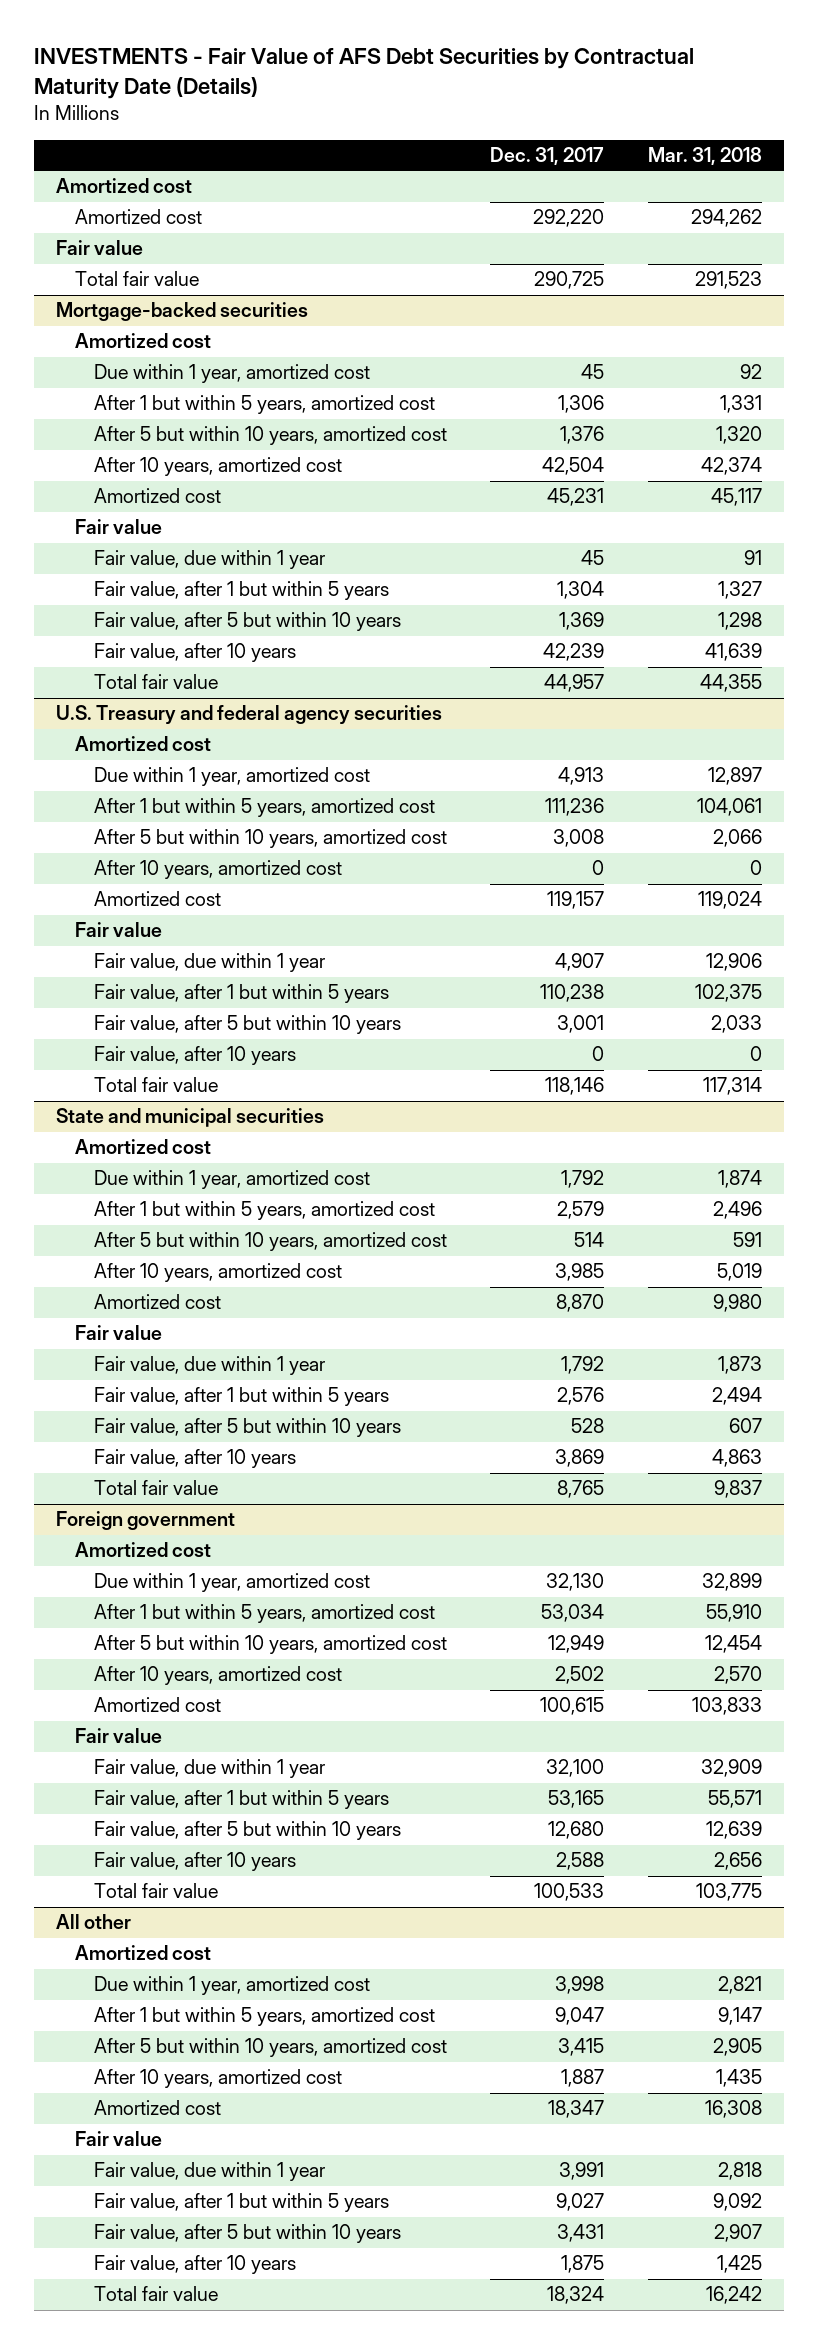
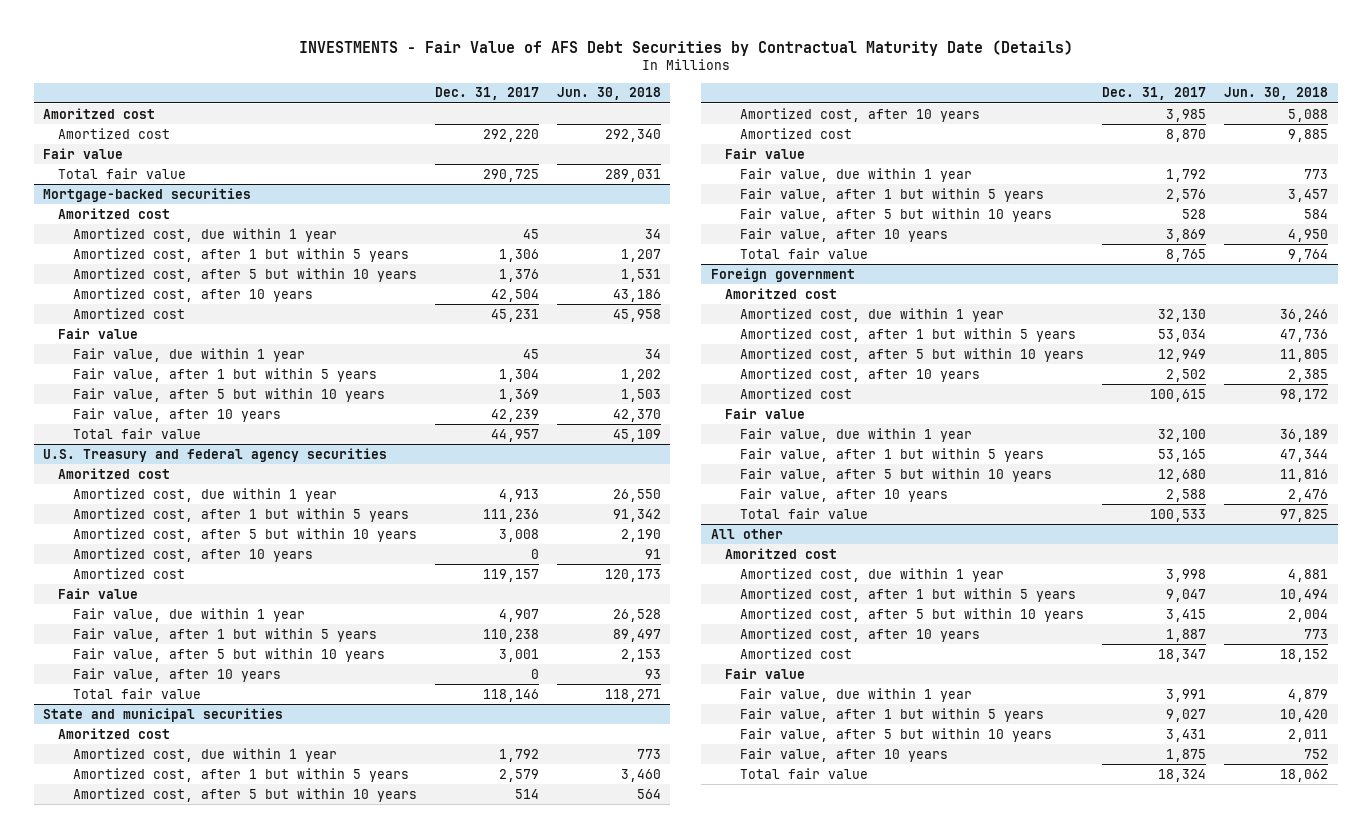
[648,147,763,166] Mar. 31, 2018 -> none
none -> [557,87,662,101] Jun. 30, 2018
[56,178,193,194] Amortized cost -> none
none -> [43,107,156,119] Amoritzed cost
[74,333,211,349] Amortized cost -> none
none -> [58,207,171,219] Amoritzed cost
[93,364,370,384] Due within 1 year, amortized cost -> [72,227,337,242] Amortized cost, due within 1 year
[93,395,435,415] After 1 but within 5 years, amortized cost -> [72,247,409,262] Amortized cost, after 1 but within 5 years
[93,426,447,446] After 5 but within 10 years, amortized cost -> [72,267,417,282] Amortized cost, after 5 but within 10 years
[93,457,342,477] After 10 years, amortized cost -> [72,287,313,302] Amortized cost, after 10 years
[74,736,211,752] Amortized cost -> none
none -> [58,467,171,479] Amoritzed cost
[93,767,370,787] Due within 1 year, amortized cost -> [72,487,337,502] Amortized cost, due within 1 year
[93,798,435,818] After 1 but within 5 years, amortized cost -> [72,507,409,522] Amortized cost, after 1 but within 5 years
[93,829,447,849] After 5 but within 10 years, amortized cost -> [72,527,417,542] Amortized cost, after 5 but within 10 years
[93,860,342,880] After 10 years, amortized cost -> [72,547,313,562] Amortized cost, after 10 years
[74,1139,211,1155] Amortized cost -> none
none -> [58,727,171,739] Amoritzed cost
[93,1170,370,1190] Due within 1 year, amortized cost -> [72,747,337,762] Amortized cost, due within 1 year
[93,1201,435,1221] After 1 but within 5 years, amortized cost -> [72,767,409,782] Amortized cost, after 1 but within 5 years
[93,1232,447,1252] After 5 but within 10 years, amortized cost -> [72,787,417,802] Amortized cost, after 5 but within 10 years
[93,1263,342,1283] After 10 years, amortized cost -> [740,107,981,122] Amortized cost, after 10 years
[74,1542,211,1558] Amortized cost -> none
none -> [725,287,838,299] Amoritzed cost
[93,1573,370,1593] Due within 1 year, amortized cost -> [740,307,1005,322] Amortized cost, due within 1 year
[93,1604,435,1624] After 1 but within 5 years, amortized cost -> [740,327,1077,342] Amortized cost, after 1 but within 5 years
[93,1635,447,1655] After 5 but within 10 years, amortized cost -> [740,347,1085,362] Amortized cost, after 5 but within 10 years
[93,1666,342,1686] After 10 years, amortized cost -> [740,367,981,382] Amortized cost, after 10 years
[74,1945,211,1961] Amortized cost -> none
none -> [725,547,838,559] Amoritzed cost
[93,1976,370,1996] Due within 1 year, amortized cost -> [740,567,1005,582] Amortized cost, due within 1 year
[93,2007,435,2027] After 1 but within 5 years, amortized cost -> [740,587,1077,602] Amortized cost, after 1 but within 5 years
[93,2038,447,2058] After 5 but within 10 years, amortized cost -> [740,607,1085,622] Amortized cost, after 5 but within 10 years
[93,2069,342,2089] After 10 years, amortized cost -> [740,627,981,642] Amortized cost, after 10 years

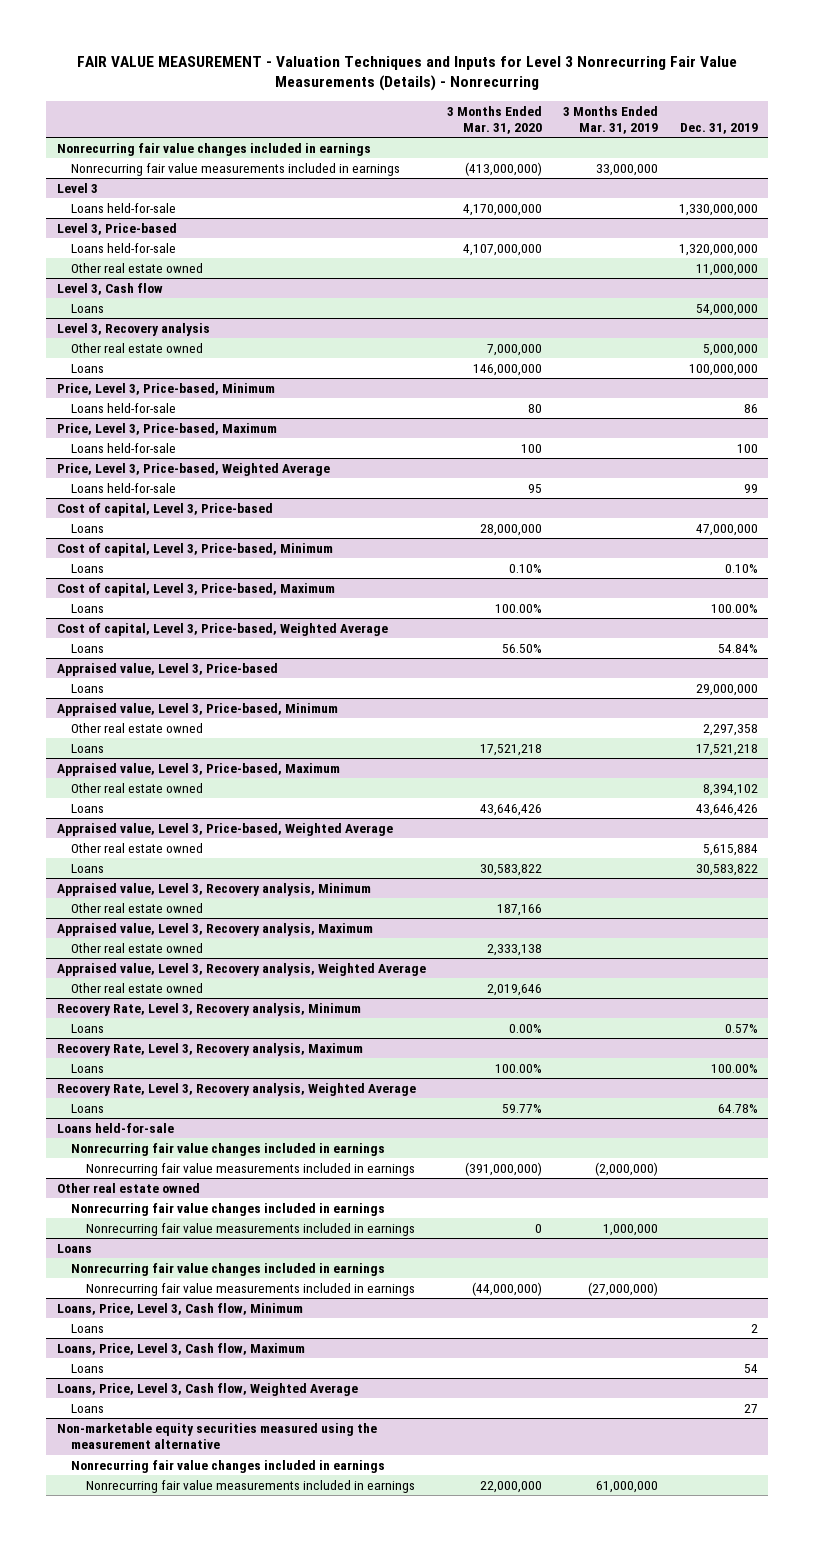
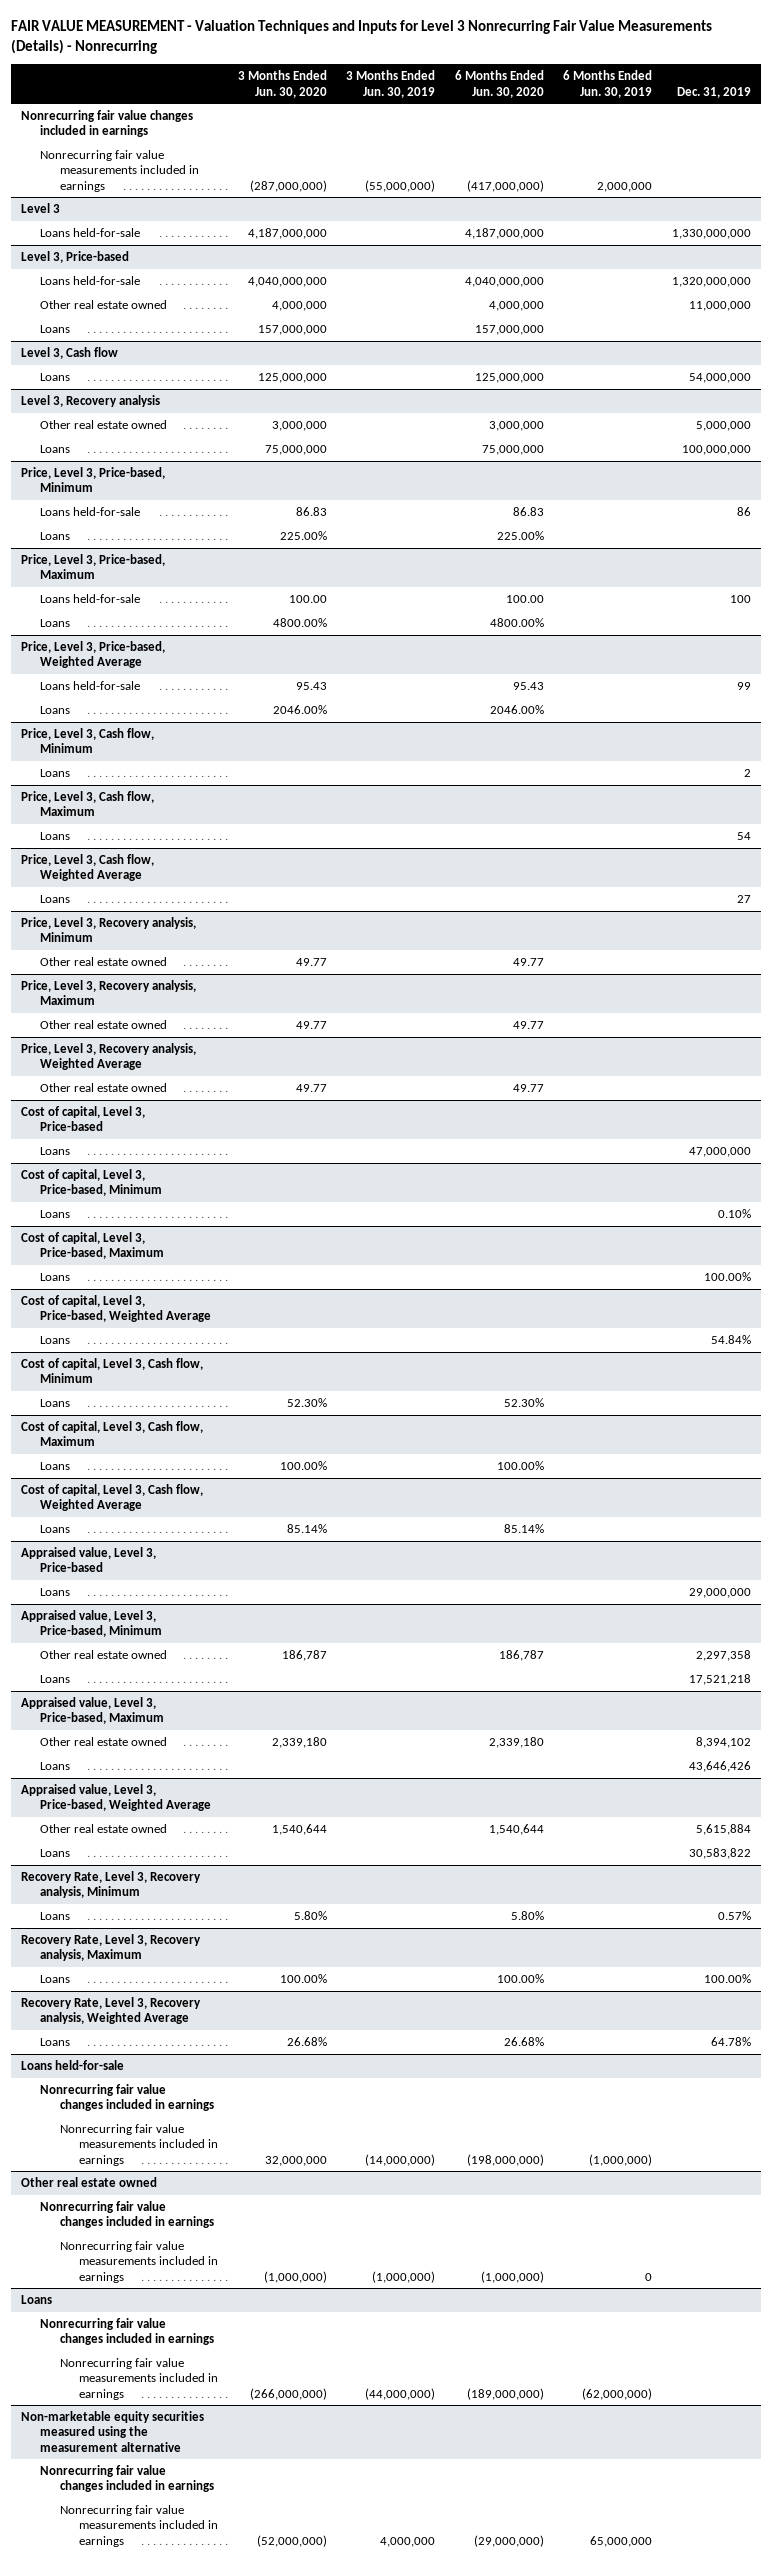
[446,105,542,134] 3 Months Ended Mar. 31, 2020 -> none
[562,105,658,134] 3 Months Ended Mar. 31, 2019 -> none
none -> [237,70,327,98] 3 Months Ended Jun. 30, 2020
none -> [346,70,436,98] 3 Months Ended Jun. 30, 2019
none -> [454,70,544,98] 6 Months Ended Jun. 30, 2020
none -> [563,70,653,98] 6 Months Ended Jun. 30, 2019
none -> [40,325,71,334] Loans
none -> [40,532,71,541] Loans
none -> [40,619,71,628] Loans
none -> [40,706,71,715] Loans
none -> [21,728,155,754] Price, Level 3, Cash flow, Minimum
none -> [40,769,71,778] Loans
none -> [21,791,155,817] Price, Level 3, Cash flow, Maximum
none -> [40,832,71,841] Loans
none -> [21,854,155,882] Price, Level 3, Cash flow, Weighted Average
none -> [40,895,71,904] Loans
none -> [21,917,197,943] Price, Level 3, Recovery analysis, Minimum
none -> [40,957,168,967] Other real estate owned
none -> [21,980,197,1006] Price, Level 3, Recovery analysis, Maximum
none -> [40,1020,168,1030] Other real estate owned
none -> [21,1043,197,1071] Price, Level 3, Recovery analysis, Weighted Average
none -> [40,1083,168,1093] Other real estate owned
none -> [21,1358,204,1384] Cost of capital, Level 3, Cash flow, Minimum
none -> [40,1399,71,1408] Loans
none -> [21,1421,204,1447] Cost of capital, Level 3, Cash flow, Maximum
none -> [40,1462,71,1471] Loans
none -> [21,1484,204,1512] Cost of capital, Level 3, Cash flow, Weighted Average
none -> [40,1525,71,1534] Loans
[56,882,371,896] Appraised value, Level 3, Recovery analysis, Minimum -> none
[71,902,204,913] Other real estate owned -> none
[56,922,373,936] Appraised value, Level 3, Recovery analysis, Maximum -> none
[71,942,204,953] Other real estate owned -> none
[56,962,426,976] Appraised value, Level 3, Recovery analysis, Weighted Average -> none
[71,982,204,993] Other real estate owned -> none
[56,1302,303,1315] Loans, Price, Level 3, Cash flow, Minimum -> none
[71,1323,105,1333] Loans -> none
[56,1342,305,1355] Loans, Price, Level 3, Cash flow, Maximum -> none
[71,1363,105,1373] Loans -> none
[56,1382,358,1396] Loans, Price, Level 3, Cash flow, Weighted Average -> none
[71,1403,105,1413] Loans -> none

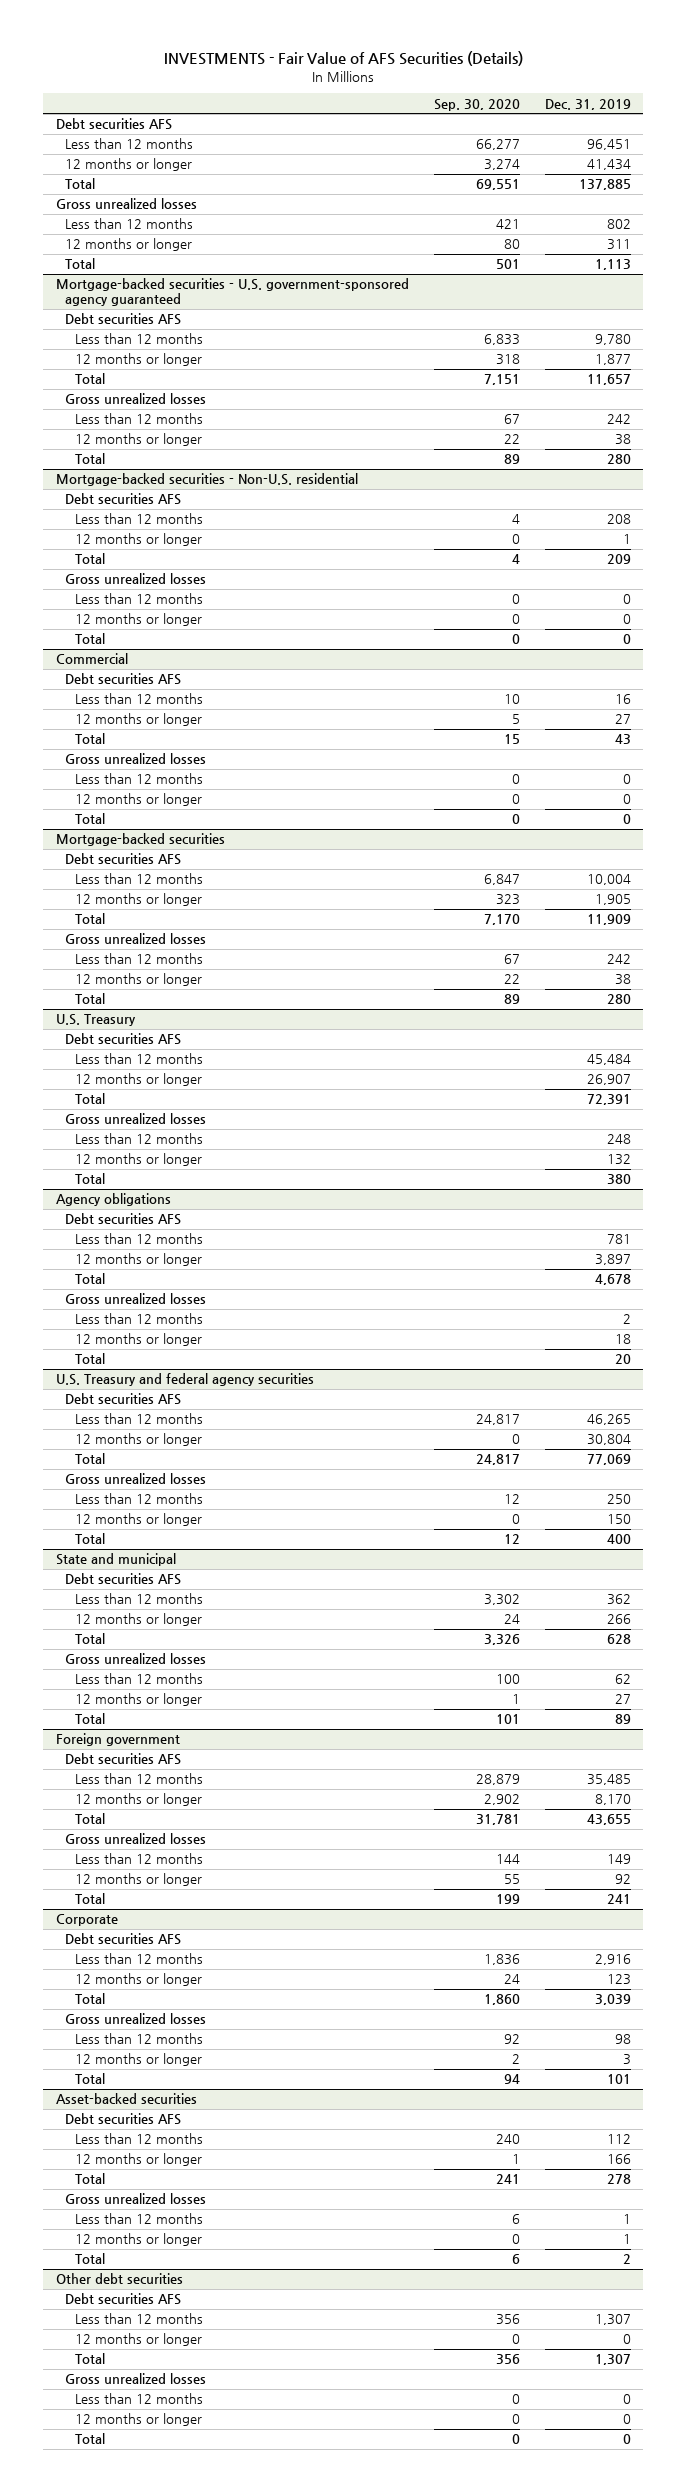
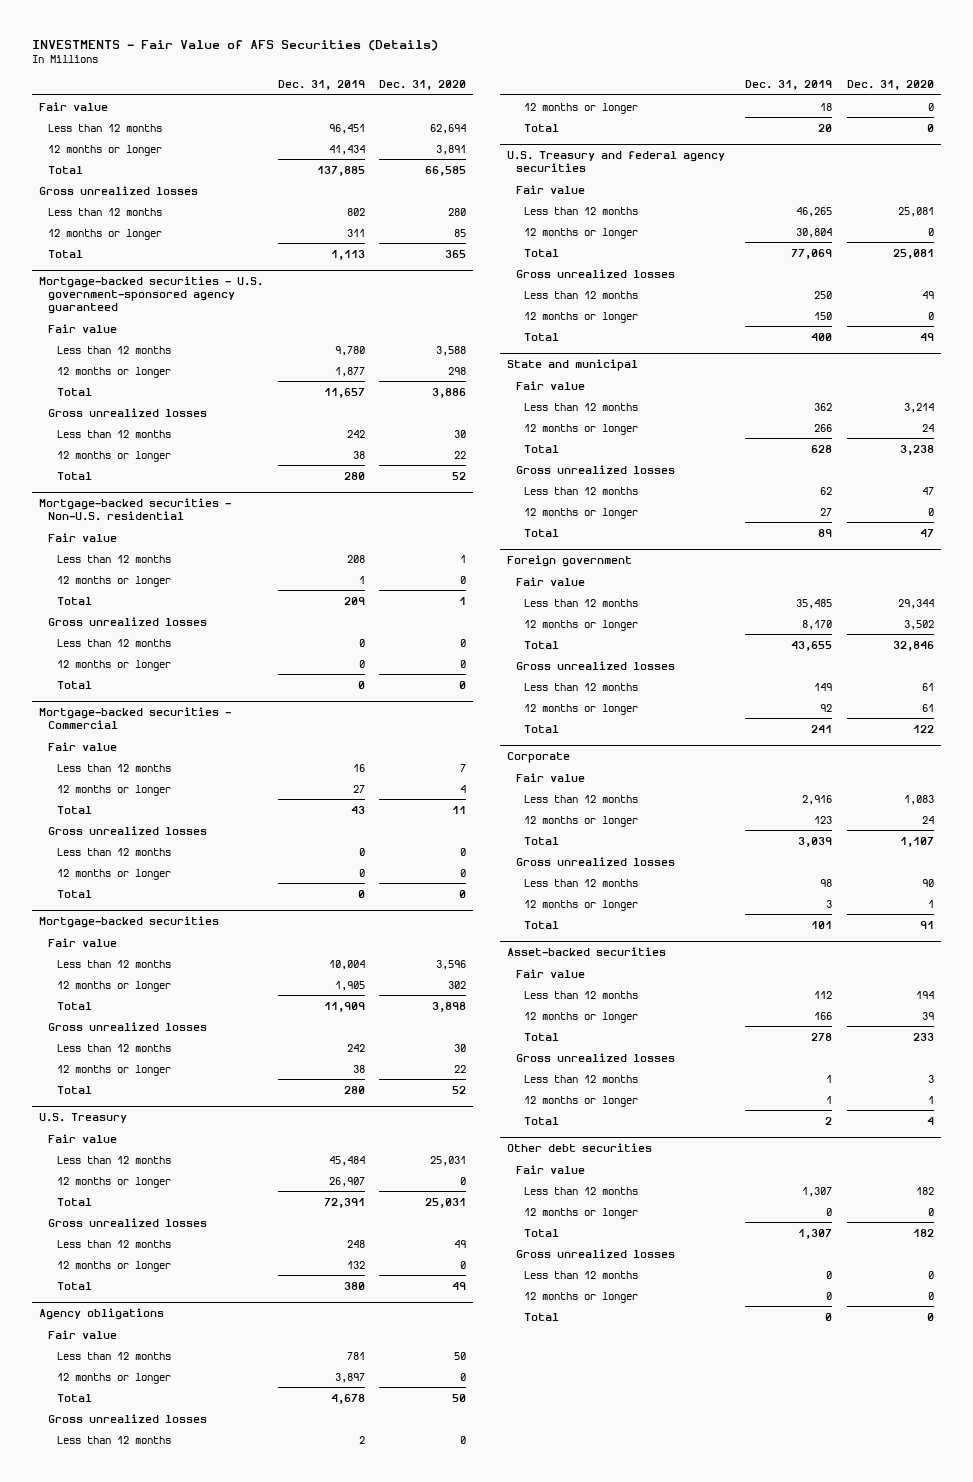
[433,98,520,111] Sep. 30, 2020 -> none
none -> [379,79,467,90] Dec. 31, 2020
[55,118,172,131] Debt securities AFS -> [39,101,109,111] Fair value
[65,313,182,326] Debt securities AFS -> [47,323,117,333] Fair value
[65,493,182,506] Debt securities AFS -> [47,532,117,542] Fair value
[55,653,128,665] Commercial -> [39,707,232,730] Mortgage-backed securities - Commercial
[65,673,182,686] Debt securities AFS -> [47,741,117,751] Fair value
[65,853,182,866] Debt securities AFS -> [47,937,117,947] Fair value
[65,1033,182,1046] Debt securities AFS -> [47,1133,117,1143] Fair value
[65,1213,182,1226] Debt securities AFS -> [47,1329,117,1339] Fair value
[65,1393,182,1406] Debt securities AFS -> [515,184,585,194] Fair value
[65,1573,182,1586] Debt securities AFS -> [515,380,585,390] Fair value
[65,1753,182,1766] Debt securities AFS -> [515,576,585,586] Fair value
[65,1933,182,1946] Debt securities AFS -> [515,772,585,782] Fair value
[65,2113,182,2126] Debt securities AFS -> [515,968,585,978] Fair value
[65,2293,182,2306] Debt securities AFS -> [515,1164,585,1174] Fair value

